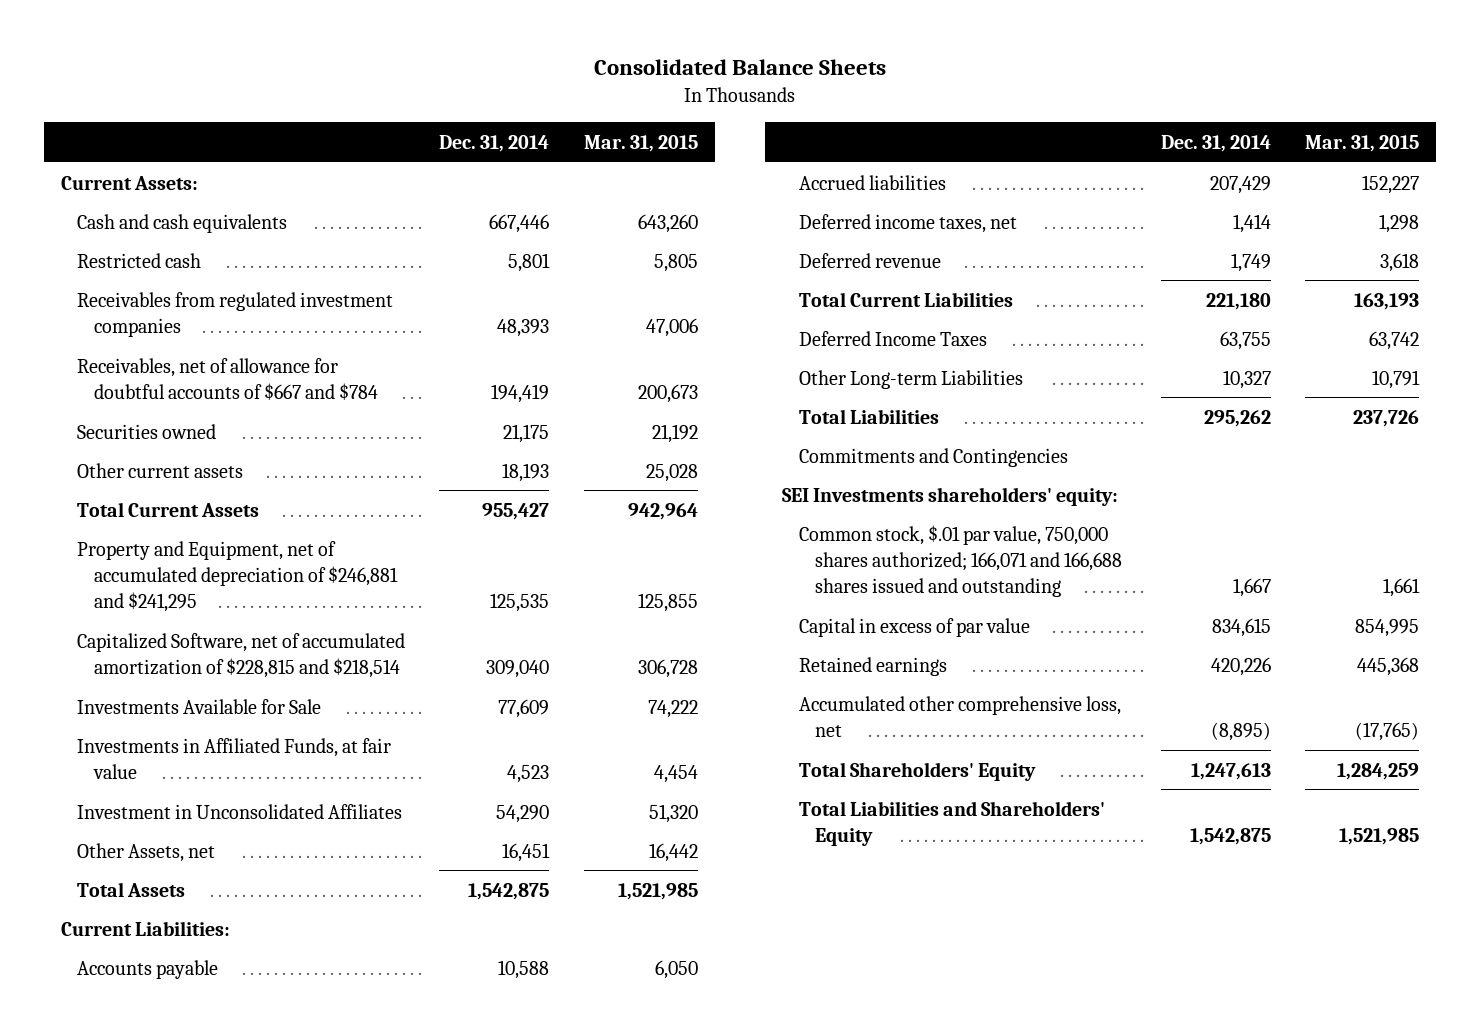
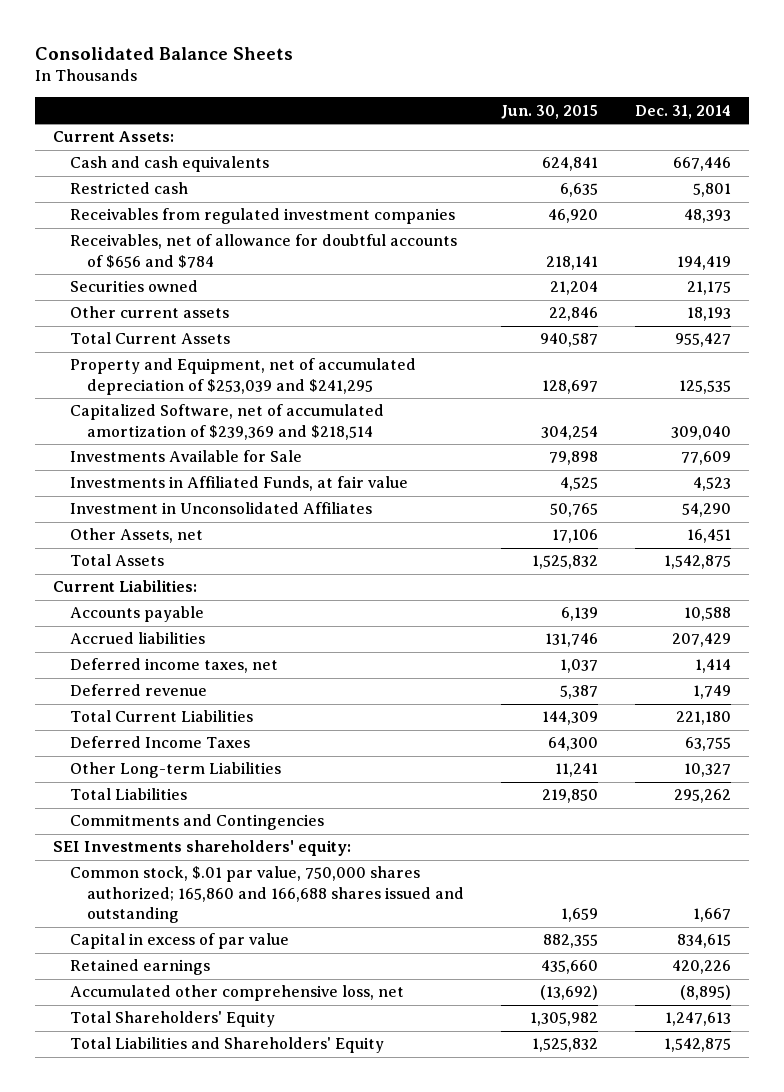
[583,134,698,152] Mar. 31, 2015 -> none
none -> [501,104,599,119] Jun. 30, 2015
[77,357,378,400] Receivables, net of allowance for doubtful accounts of $667 and $784 -> [70,234,458,268] Receivables, net of allowance for doubtful accounts of $656 and $784
[77,540,398,612] Property and Equipment, net of accumulated depreciation of $246,881 and $241,295 -> [70,358,417,395] Property and Equipment, net of accumulated depreciation of $253,039 and $241,295
[77,632,406,678] Capitalized Software, net of accumulated amortization of $228,815 and $218,514 -> [70,404,385,440] Capitalized Software, net of accumulated amortization of $239,369 and $218,514
[798,524,1123,597] Common stock, $.01 par value, 750,000 shares authorized; 166,071 and 166,688 shares issued and outstanding -> [70,866,465,924] Common stock, $.01 par value, 750,000 shares authorized; 165,860 and 166,688 shares issued and outstanding

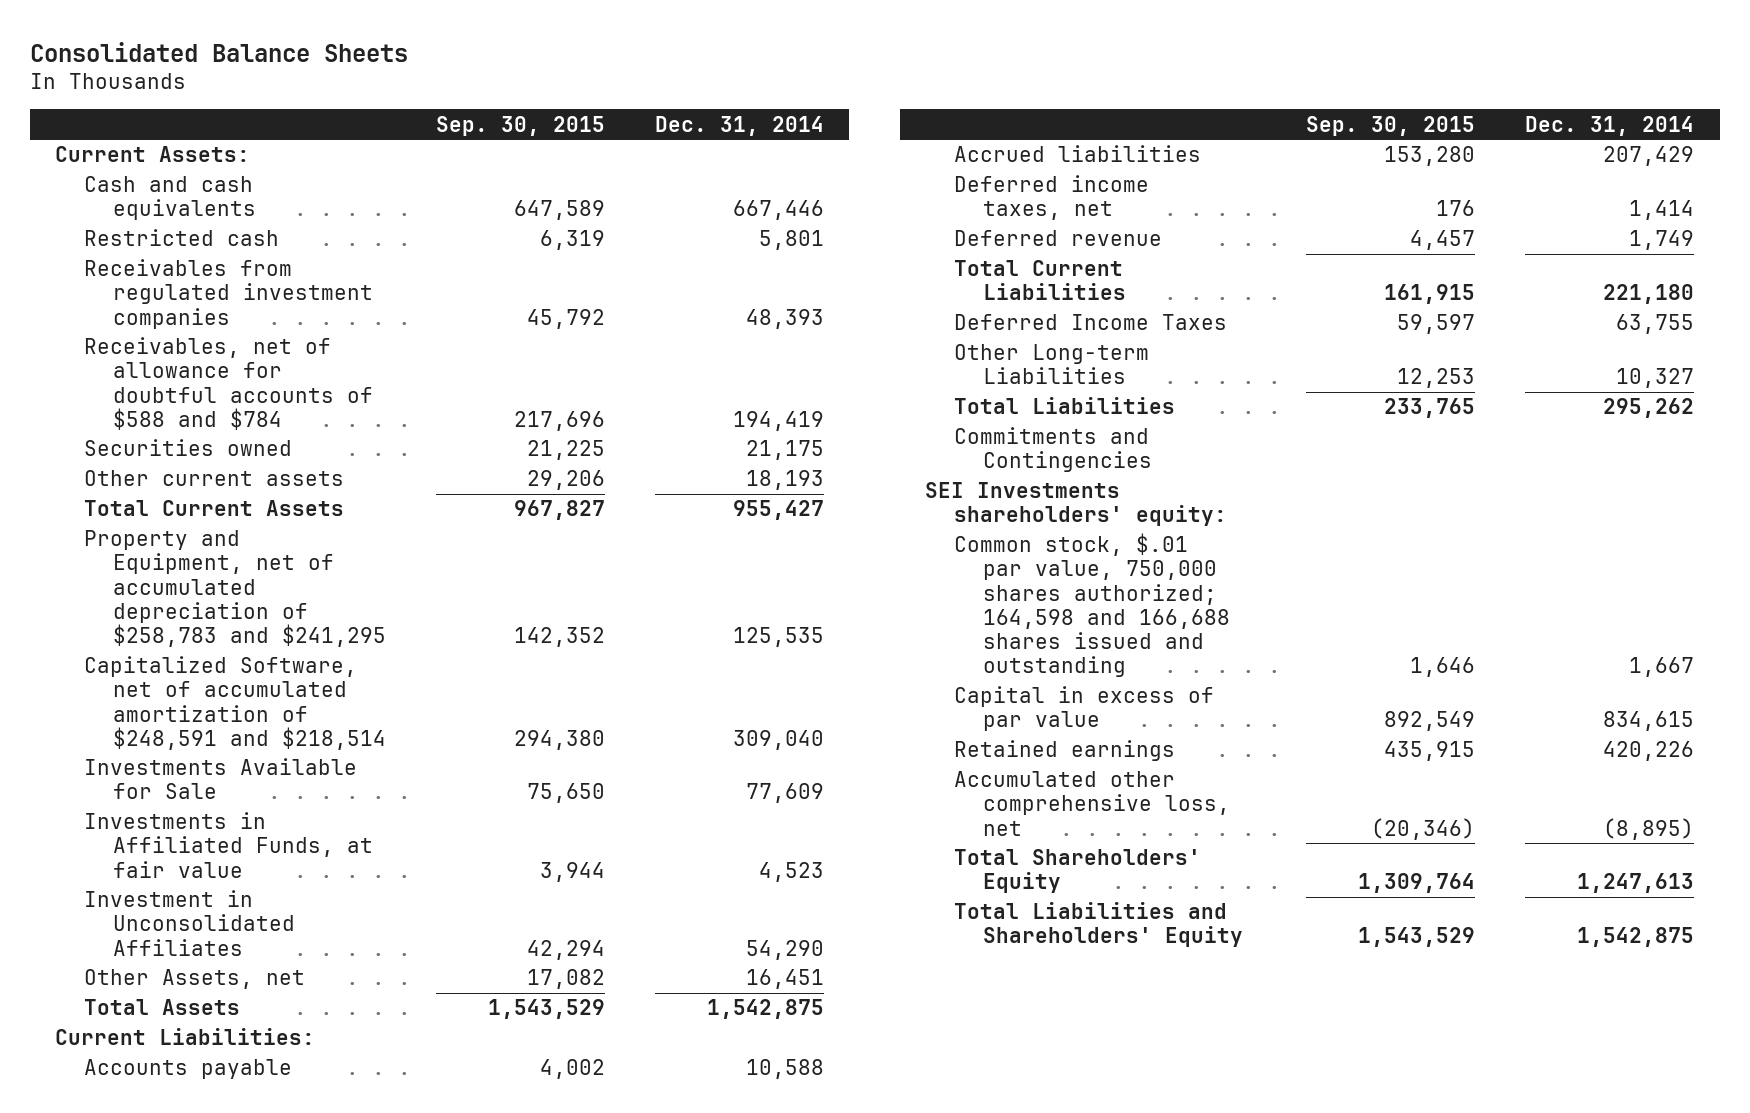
[501,104,599,119] Jun. 30, 2015 -> none
none -> [436,115,606,136] Sep. 30, 2015
[70,234,458,268] Receivables, net of allowance for doubtful accounts of $656 and $784 -> [84,337,373,430] Receivables, net of allowance for doubtful accounts of $588 and $784
[70,358,417,395] Property and Equipment, net of accumulated depreciation of $253,039 and $241,295 -> [84,530,386,648] Property and Equipment, net of accumulated depreciation of $258,783 and $241,295
[70,404,385,440] Capitalized Software, net of accumulated amortization of $239,369 and $218,514 -> [84,656,386,750] Capitalized Software, net of accumulated amortization of $248,591 and $218,514
[70,866,465,924] Common stock, $.01 par value, 750,000 shares authorized; 165,860 and 166,688 shares issued and outstanding -> [954,533,1230,678] Common stock, $.01 par value, 750,000 shares authorized; 164,598 and 166,688 shares issued and outstanding

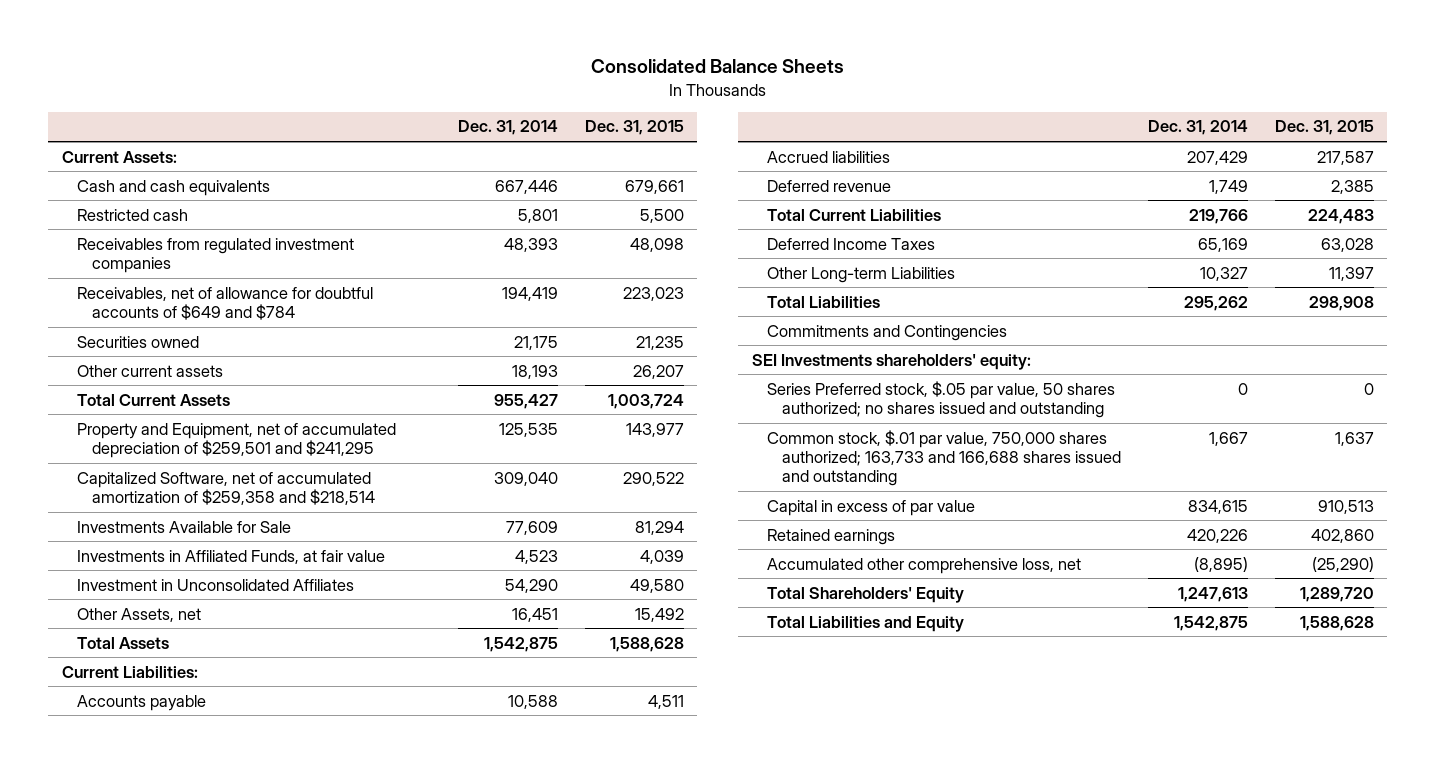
[436,115,606,136] Sep. 30, 2015 -> none
none -> [584,120,684,136] Dec. 31, 2015
[84,337,373,430] Receivables, net of allowance for doubtful accounts of $588 and $784 -> [76,286,373,320] Receivables, net of allowance for doubtful accounts of $649 and $784
[84,530,386,648] Property and Equipment, net of accumulated depreciation of $258,783 and $241,295 -> [76,422,396,458] Property and Equipment, net of accumulated depreciation of $259,501 and $241,295
[84,656,386,750] Capitalized Software, net of accumulated amortization of $248,591 and $218,514 -> [76,471,375,505] Capitalized Software, net of accumulated amortization of $259,358 and $218,514
[954,175,1150,221] Deferred income taxes, net -> none
[1603,284,1695,305] 221,180 -> [1188,208,1248,224] 219,766
[1616,314,1695,335] 63,755 -> [1197,237,1248,252] 65,169
none -> [766,380,1115,418] Series Preferred stock, $.05 par value, 50 shares authorized; no shares issued and outstanding
[954,533,1230,678] Common stock, $.01 par value, 750,000 shares authorized; 164,598 and 166,688 shares issued and outstanding -> [766,429,1121,487] Common stock, $.01 par value, 750,000 shares authorized; 163,733 and 166,688 shares issued and outstanding
[954,902,1243,948] Total Liabilities and Shareholders' Equity -> [766,615,964,632] Total Liabilities and Equity

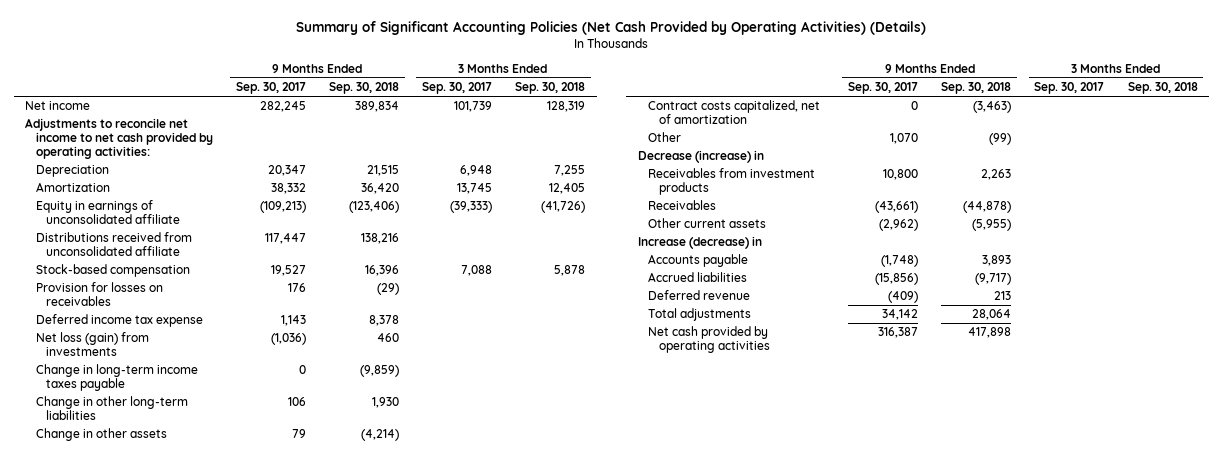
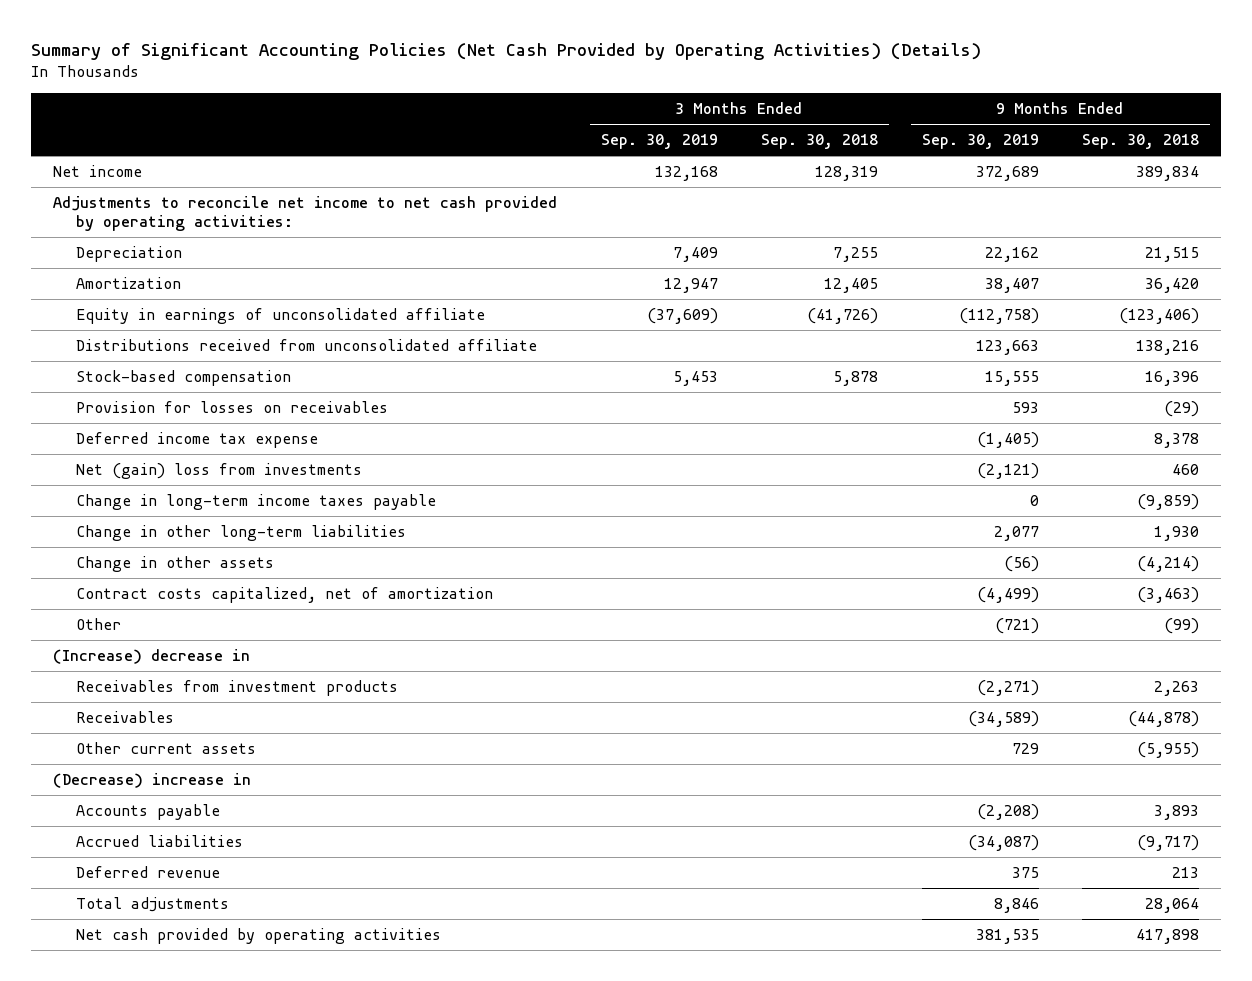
[235,82,306,95] Sep. 30, 2017 -> none
[421,82,492,95] Sep. 30, 2017 -> none
none -> [600,134,718,150] Sep. 30, 2019
none -> [921,134,1039,150] Sep. 30, 2019
[35,332,149,357] Net loss (gain) from investments -> [76,462,363,479] Net (gain) loss from investments
[637,150,764,164] Decrease (increase) in -> [53,648,251,664] (Increase) decrease in
[637,236,762,250] Increase (decrease) in -> [53,772,252,788] (Decrease) increase in

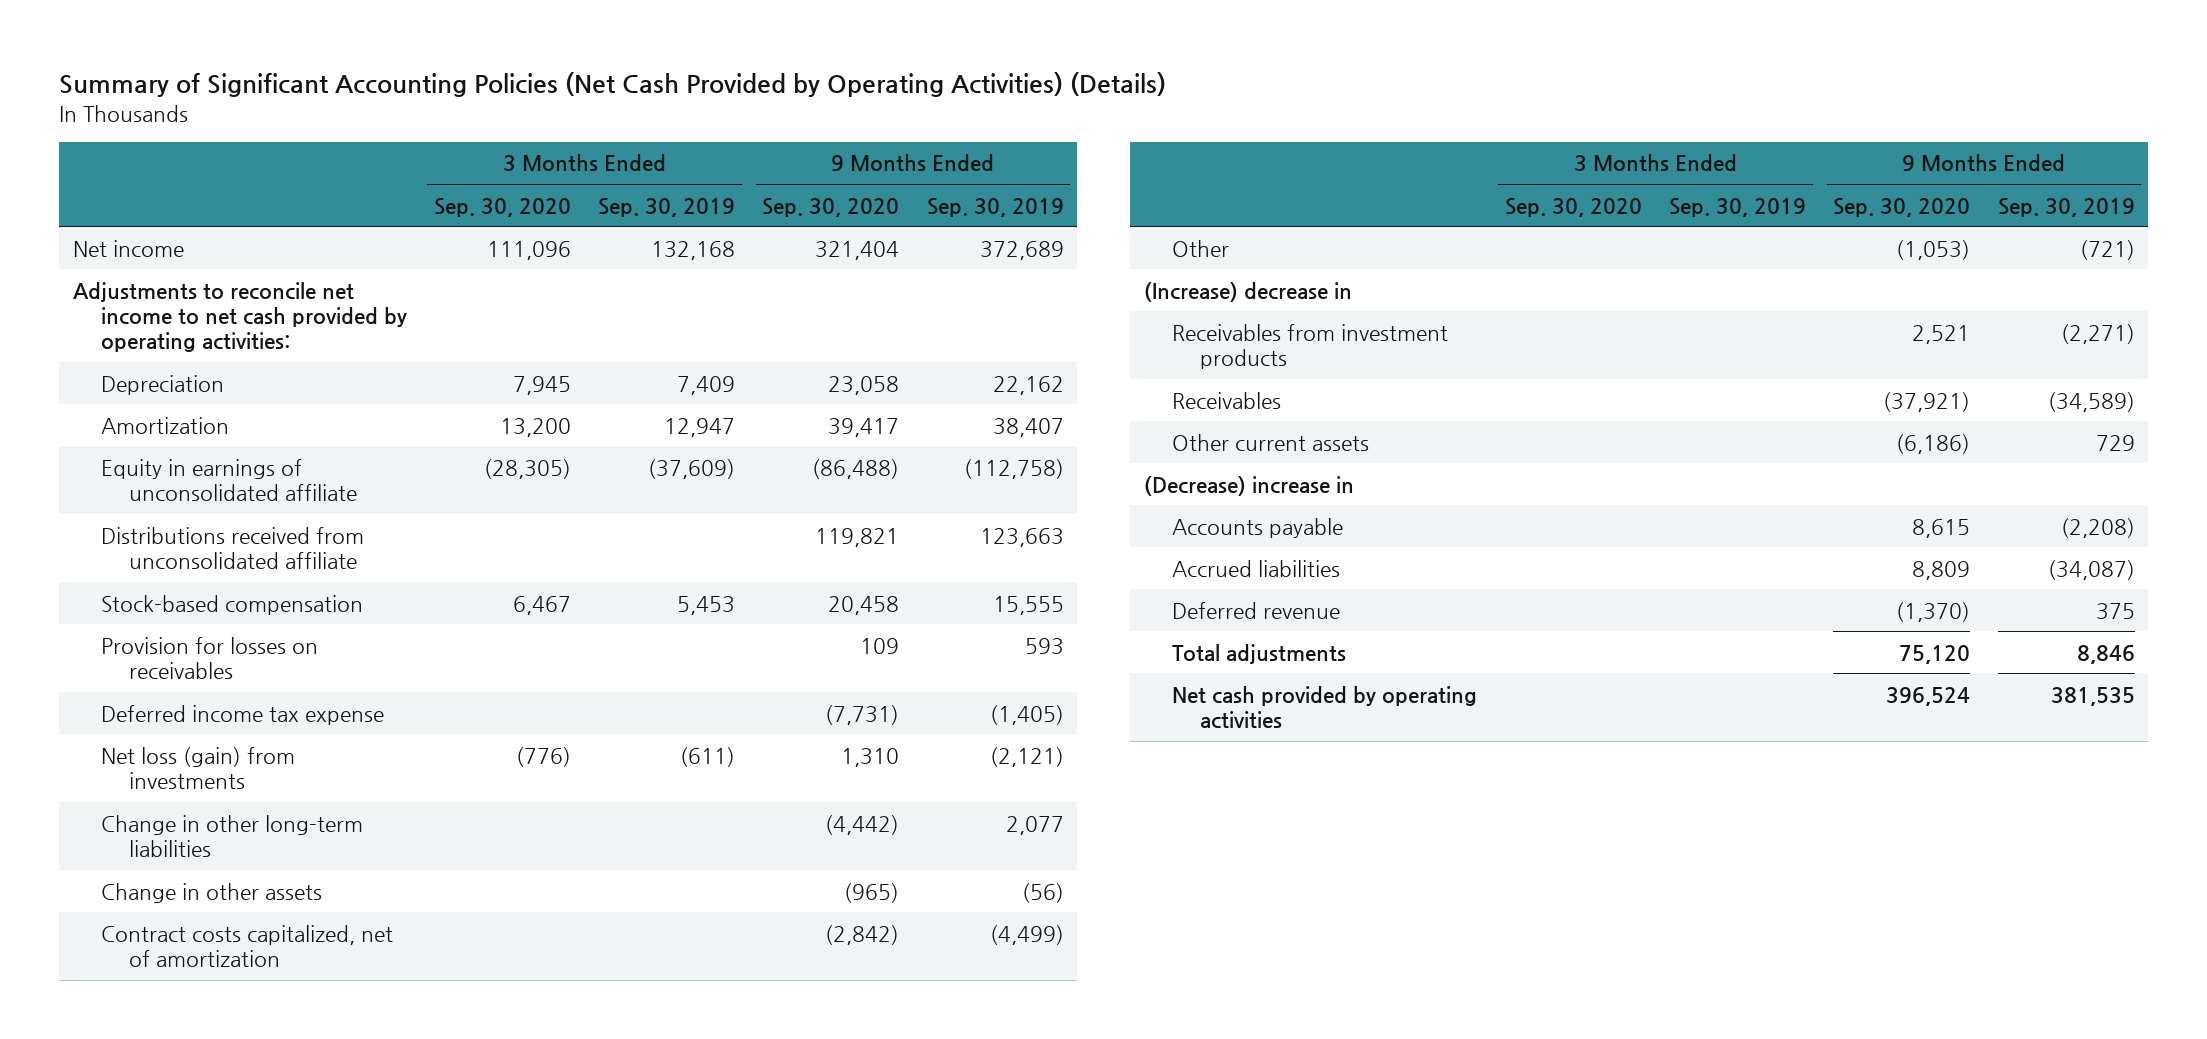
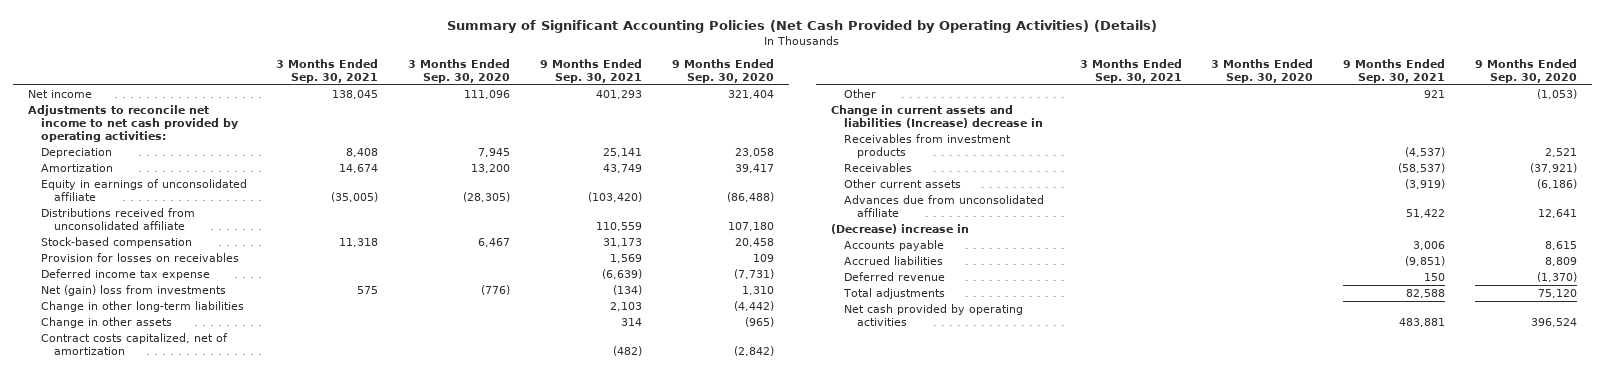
[598,197,736,217] Sep. 30, 2019 -> none
[926,197,1064,217] Sep. 30, 2019 -> none
none -> [276,58,379,83] 3 Months Ended Sep. 30, 2021
none -> [539,58,642,83] 9 Months Ended Sep. 30, 2021
[815,527,900,547] 119,821 -> [727,221,774,231] 107,180
[100,746,295,789] Net loss (gain) from investments -> [40,284,226,296] Net (gain) loss from investments
[1143,281,1352,302] (Increase) decrease in -> [830,104,1043,128] Change in current assets and liabilities (Increase) decrease in
none -> [843,194,1044,217] Advances due from unconsolidated affiliate

